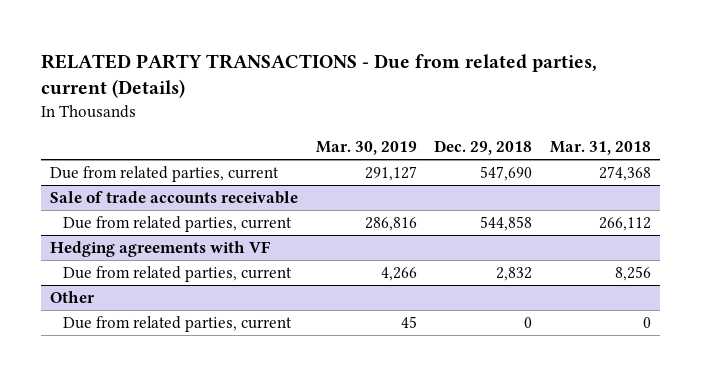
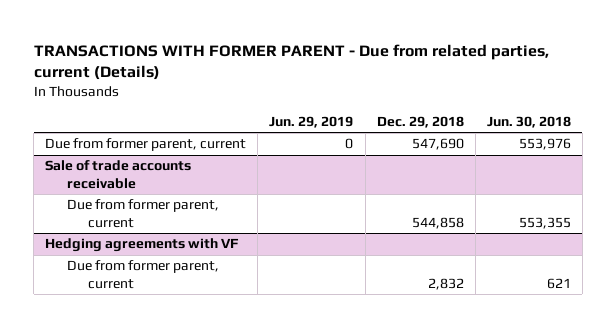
[41,53,598,99] RELATED PARTY TRANSACTIONS - Due from related parties, current (Details) -> [33,43,549,81] TRANSACTIONS WITH FORMER PARENT - Due from related parties, current (Details)
[315,141,417,156] Mar. 30, 2019 -> none
[549,141,651,156] Mar. 31, 2018 -> none
none -> [269,115,354,128] Jun. 29, 2019
none -> [486,115,571,128] Jun. 30, 2018
[50,165,280,182] Due from related parties, current -> [45,138,247,152] Due from former parent, current
[63,215,293,232] Due from related parties, current -> [66,199,219,228] Due from former parent, current
[50,290,96,303] Other -> none
[63,315,293,332] Due from related parties, current -> none
[63,265,293,282] Due from related parties, current -> [66,260,219,289] Due from former parent, current

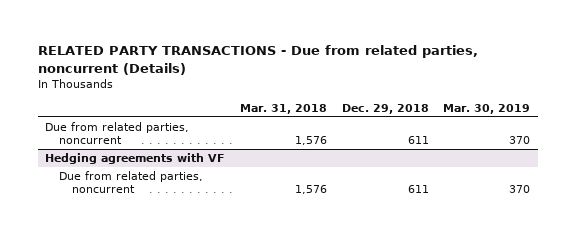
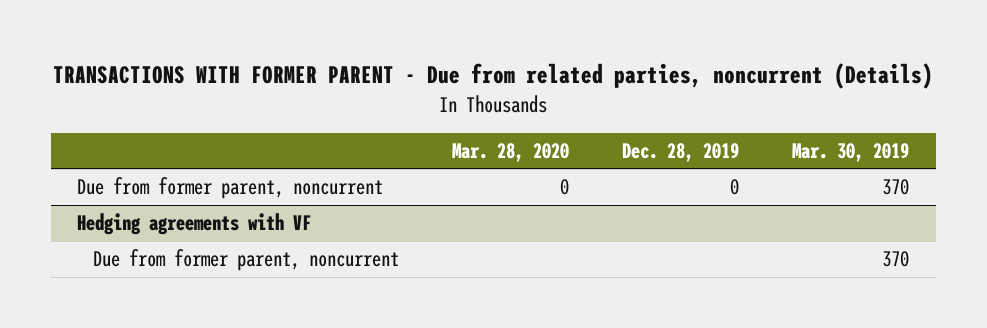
[38,45,479,75] RELATED PARTY TRANSACTIONS - Due from related parties, noncurrent (Details) -> [53,63,934,90] TRANSACTIONS WITH FORMER PARENT - Due from related parties, noncurrent (Details)
[240,103,328,114] Mar. 31, 2018 -> none
[341,103,429,114] Dec. 29, 2018 -> none
none -> [452,142,570,162] Mar. 28, 2020
none -> [622,142,740,162] Dec. 28, 2019
[45,122,190,145] Due from related parties, noncurrent -> [77,177,384,200] Due from former parent, noncurrent
[58,171,203,194] Due from related parties, noncurrent -> [93,249,400,272] Due from former parent, noncurrent

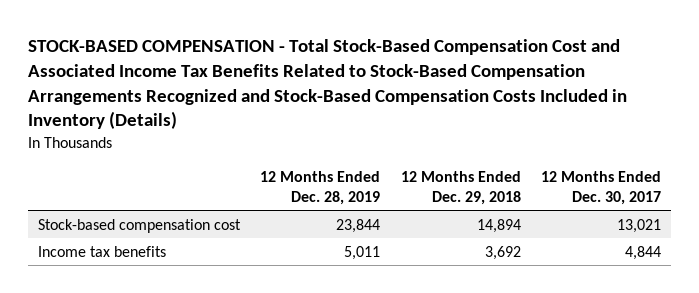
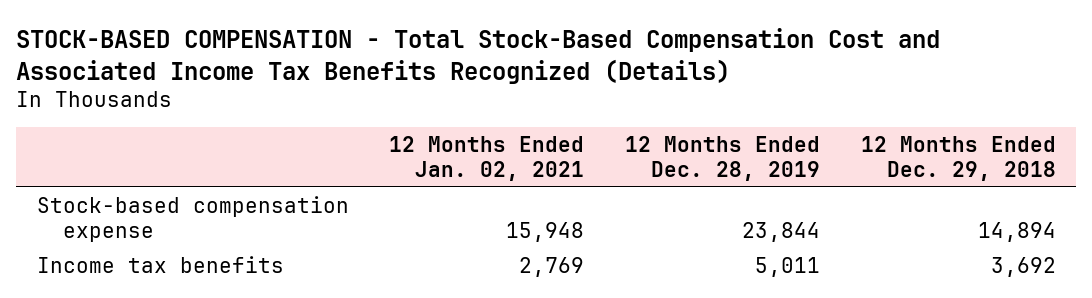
[27,39,627,130] STOCK-BASED COMPENSATION - Total Stock-Based Compensation Cost and Associated Income Tax Benefits Related to Stock-Based Compensation Arrangements Recognized and Stock-Based Compensation Costs Included in Inventory (Details) -> [16,27,941,84] STOCK-BASED COMPENSATION - Total Stock-Based Compensation Cost and Associated Income Tax Benefits Recognized (Details)
[540,171,661,206] 12 Months Ended Dec. 30, 2017 -> none
none -> [389,135,585,182] 12 Months Ended Jan. 02, 2021
[37,218,241,233] Stock-based compensation cost -> [36,195,349,242] Stock-based compensation expense

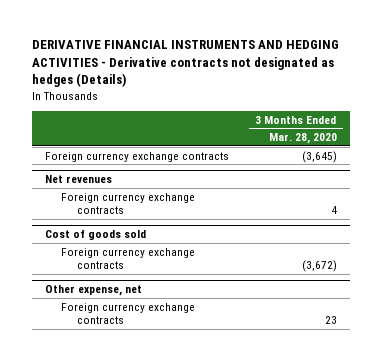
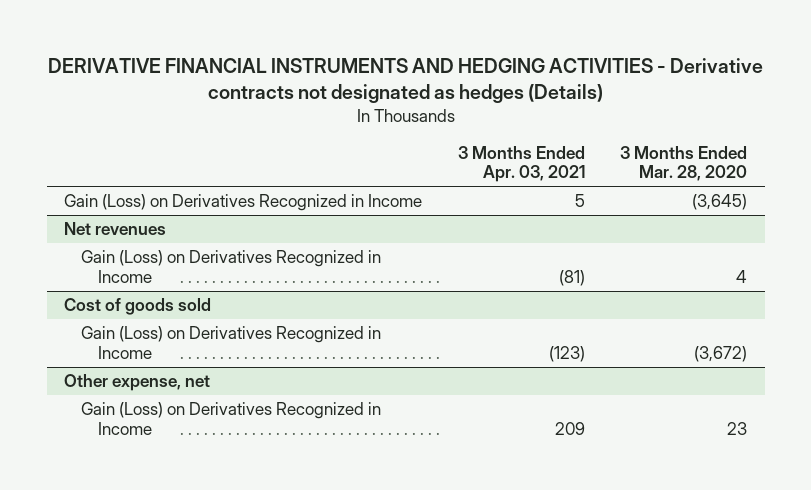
none -> [457,145,585,183] 3 Months Ended Apr. 03, 2021
[44,151,229,162] Foreign currency exchange contracts -> [64,194,423,212] Gain (Loss) on Derivatives Recognized in Income
[61,192,196,214] Foreign currency exchange contracts -> [81,250,382,283] Gain (Loss) on Derivatives Recognized in Income
[61,247,196,269] Foreign currency exchange contracts -> [81,326,382,359] Gain (Loss) on Derivatives Recognized in Income
[61,302,196,324] Foreign currency exchange contracts -> [81,402,382,435] Gain (Loss) on Derivatives Recognized in Income

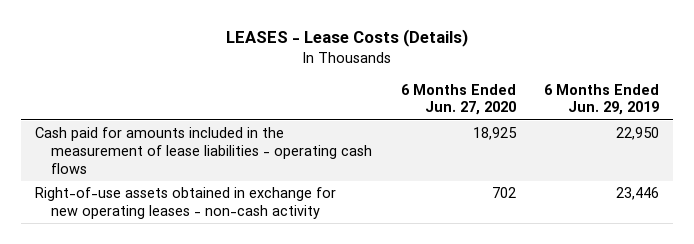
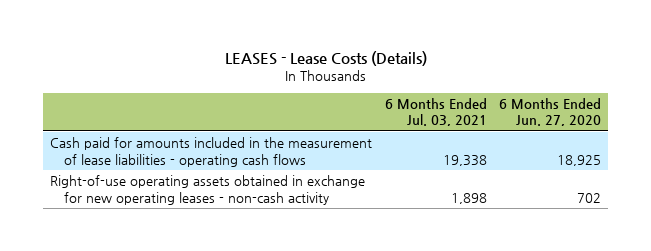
[543,83,659,116] 6 Months Ended Jun. 29, 2019 -> none
none -> [384,98,487,127] 6 Months Ended Jul. 03, 2021
[35,187,337,220] Right-of-use assets obtained in exchange for new operating leases - non-cash activity -> [49,175,365,205] Right-of-use operating assets obtained in exchange for new operating leases - non-cash activity

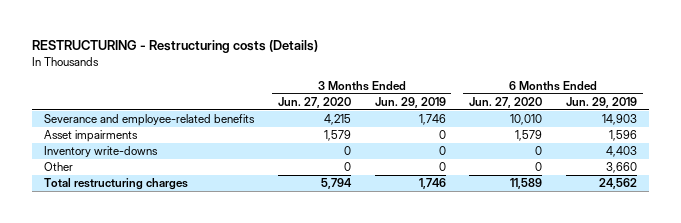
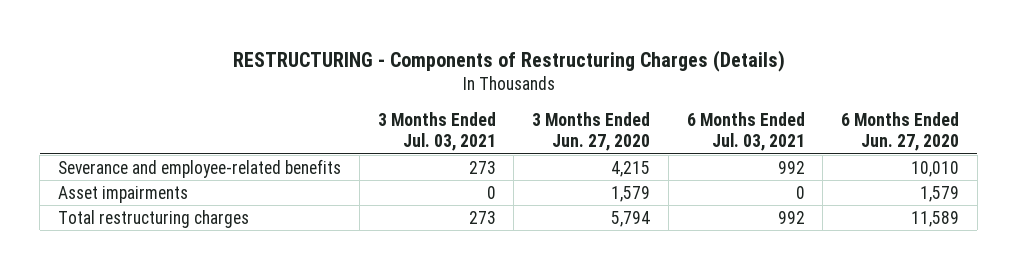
[32,40,319,54] RESTRUCTURING - Restructuring costs (Details) -> [232,49,785,72] RESTRUCTURING - Components of Restructuring Charges (Details)
[374,96,446,108] Jun. 29, 2019 -> none
[565,96,637,108] Jun. 29, 2019 -> none
none -> [377,112,496,152] 3 Months Ended Jul. 03, 2021
none -> [686,112,805,152] 6 Months Ended Jul. 03, 2021
[44,146,159,158] Inventory write-downs -> none
[44,162,74,172] Other -> none

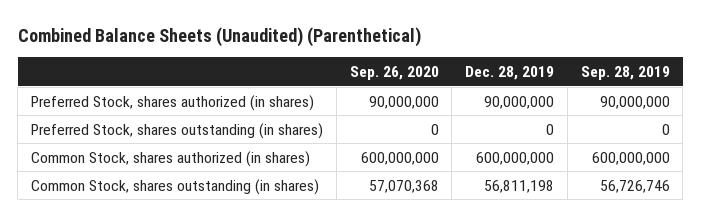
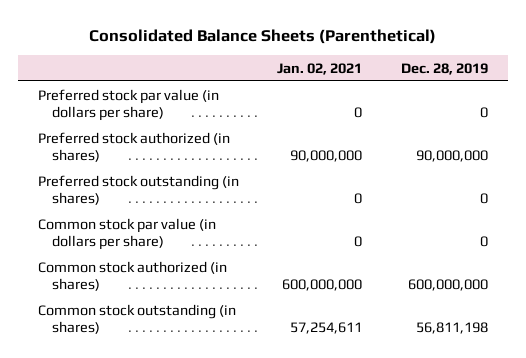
[17,26,421,47] Combined Balance Sheets (Unaudited) (Parenthetical) -> [88,28,436,44] Consolidated Balance Sheets (Parenthetical)
[349,66,439,81] Sep. 26, 2020 -> none
[580,66,670,81] Sep. 28, 2019 -> none
none -> [277,62,363,75] Jan. 02, 2021
none -> [37,88,219,121] Preferred stock par value (in dollars per share)
[31,94,315,111] Preferred Stock, shares authorized (in shares) -> [37,131,230,162] Preferred stock authorized (in shares)
[31,122,324,139] Preferred Stock, shares outstanding (in shares) -> [37,174,239,205] Preferred stock outstanding (in shares)
none -> [37,217,216,250] Common stock par value (in dollars per share)
[31,150,311,167] Common Stock, shares authorized (in shares) -> [37,260,227,291] Common stock authorized (in shares)
[31,178,320,195] Common Stock, shares outstanding (in shares) -> [37,303,236,334] Common stock outstanding (in shares)

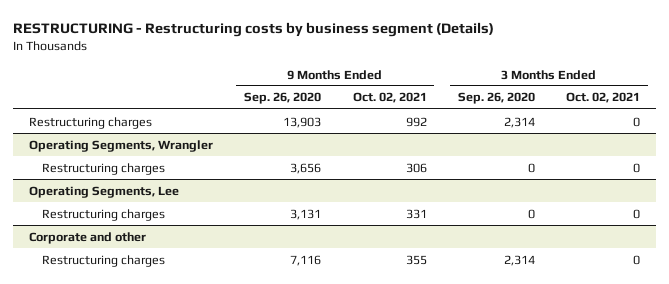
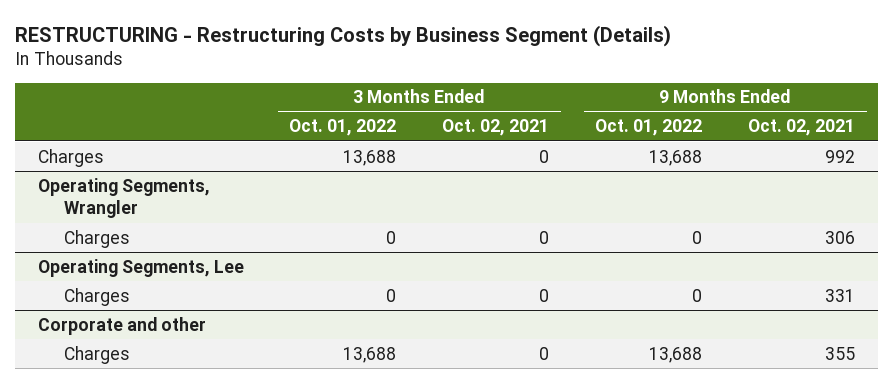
[13,22,495,38] RESTRUCTURING - Restructuring costs by business segment (Details) -> [14,24,671,47] RESTRUCTURING - Restructuring Costs by Business Segment (Details)
[244,92,322,105] Sep. 26, 2020 -> none
[457,92,535,105] Sep. 26, 2020 -> none
none -> [289,119,397,137] Oct. 01, 2022
none -> [595,119,703,137] Oct. 01, 2022
[28,116,152,129] Restructuring charges -> [37,148,104,167] Charges
[41,162,165,175] Restructuring charges -> [64,229,131,248] Charges
[41,208,165,221] Restructuring charges -> [64,287,131,306] Charges
[41,254,165,267] Restructuring charges -> [64,345,131,364] Charges

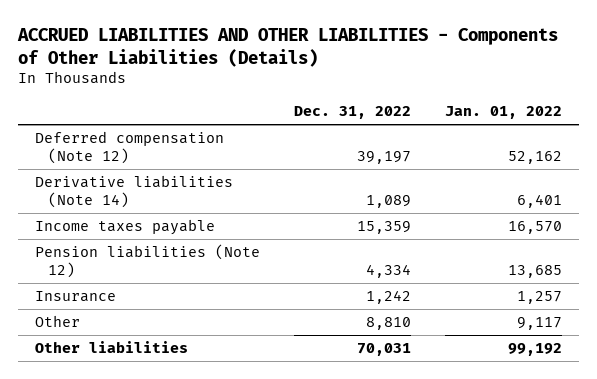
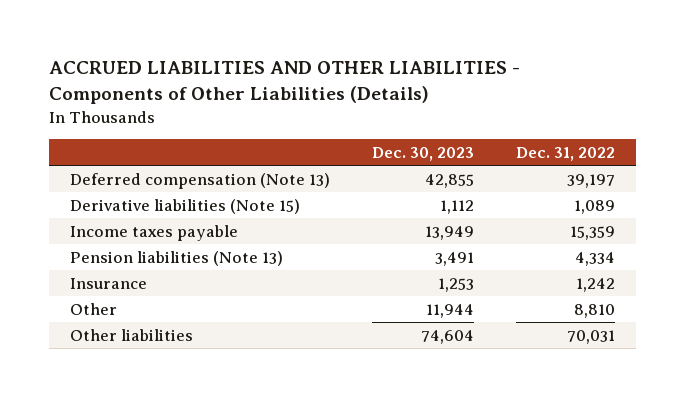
[444,106,562,120] Jan. 01, 2022 -> none
none -> [371,147,474,162] Dec. 30, 2023
[34,131,224,164] Deferred compensation (Note 12) -> [69,172,330,189] Deferred compensation (Note 13)
[34,175,233,208] Derivative liabilities (Note 14) -> [69,198,300,214] Derivative liabilities (Note 15)
[34,244,260,278] Pension liabilities (Note 12) -> [69,250,283,266] Pension liabilities (Note 13)

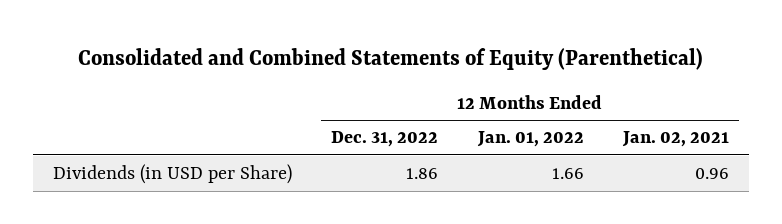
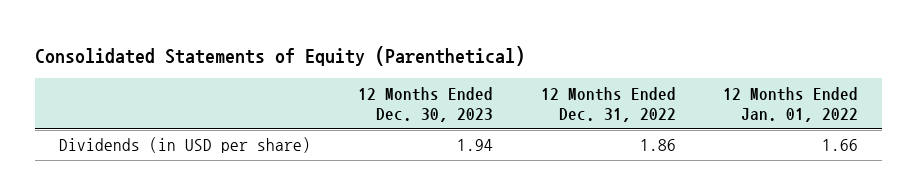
[77,47,703,70] Consolidated and Combined Statements of Equity (Parenthetical) -> [35,45,526,66] Consolidated Statements of Equity (Parenthetical)
[622,131,730,148] Jan. 02, 2021 -> none
none -> [358,86,494,123] 12 Months Ended Dec. 30, 2023
[52,164,292,185] Dividends (in USD per Share) -> [58,137,311,154] Dividends (in USD per share)

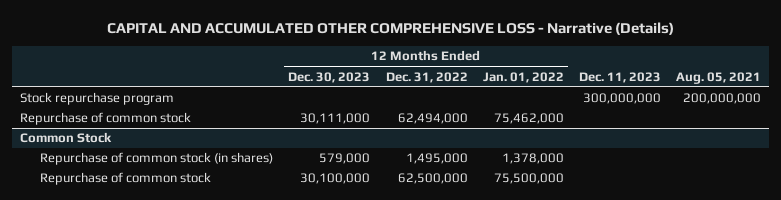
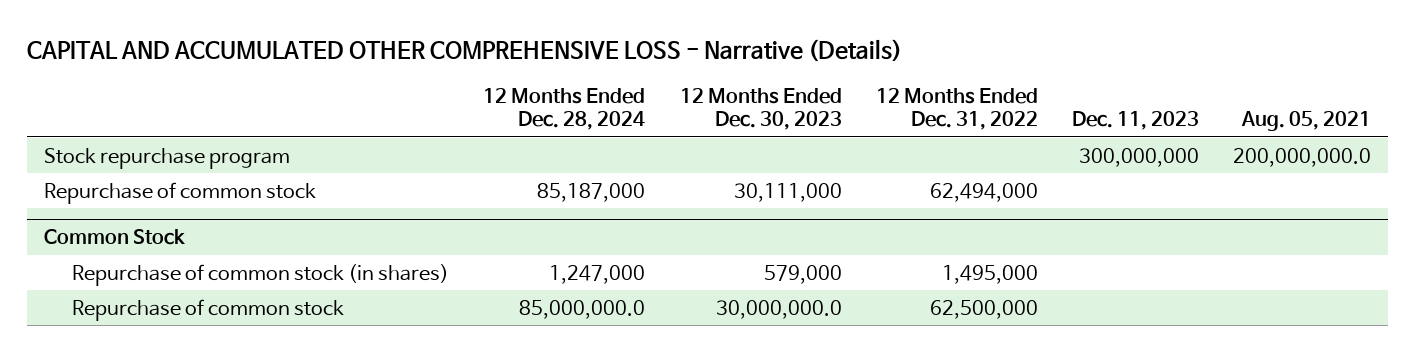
[482,71,564,83] Jan. 01, 2022 -> none
none -> [483,88,646,131] 12 Months Ended Dec. 28, 2024
[683,93,762,105] 200,000,000 -> [1232,147,1371,167] 200,000,000.0
[300,173,371,185] 30,100,000 -> [715,299,842,319] 30,000,000.0

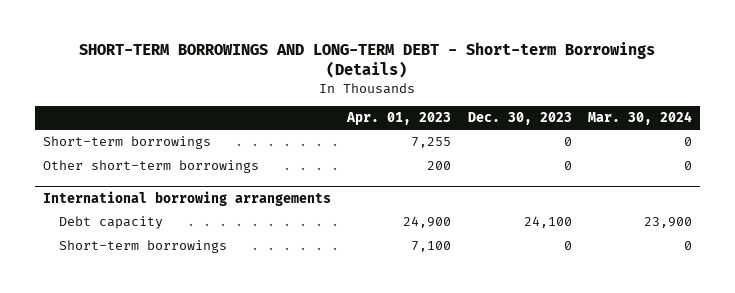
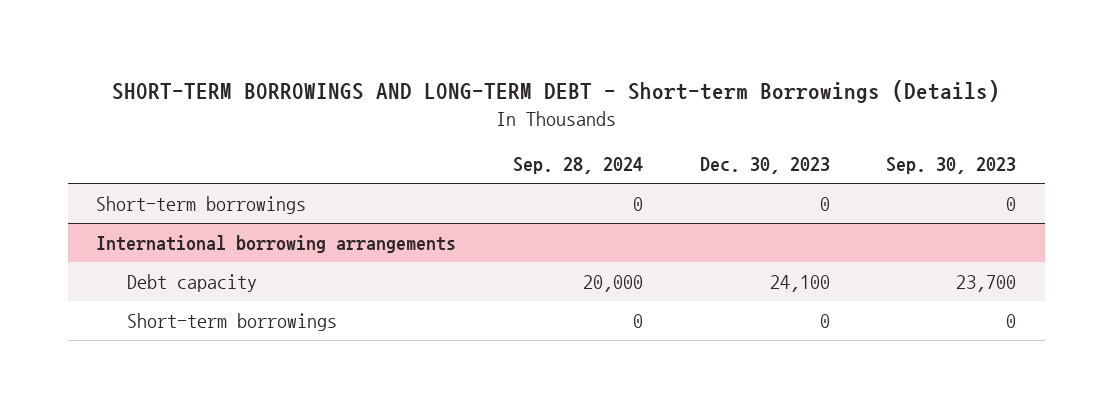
[346,112,452,126] Apr. 01, 2023 -> none
[588,111,693,126] Mar. 30, 2024 -> none
none -> [512,157,643,175] Sep. 28, 2024
none -> [886,157,1017,175] Sep. 30, 2023
[42,160,259,174] Other short-term borrowings -> none

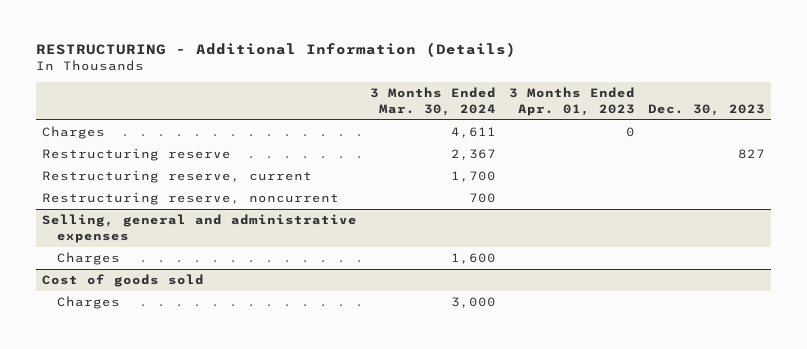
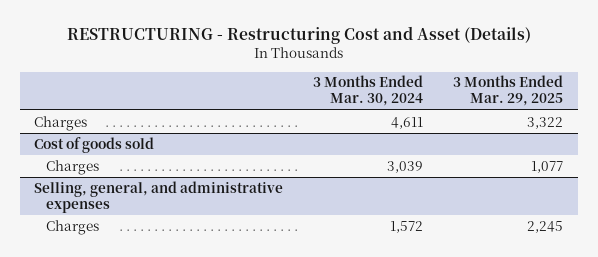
[35,41,516,57] RESTRUCTURING - Additional Information (Details) -> [66,26,531,45] RESTRUCTURING - Restructuring Cost and Asset (Details)
[508,87,635,116] 3 Months Ended Apr. 01, 2023 -> none
[647,103,765,116] Dec. 30, 2023 -> none
none -> [453,75,564,107] 3 Months Ended Mar. 29, 2025
[42,148,232,162] Restructuring reserve -> none
[42,170,313,184] Restructuring reserve, current -> none
[42,192,340,206] Restructuring reserve, noncurrent -> none
[42,214,358,243] Selling, general and administrative expenses -> none
[56,252,120,266] Charges -> none
[450,297,496,309] 3,000 -> [387,160,424,173] 3,039
none -> [34,180,284,213] Selling, general, and administrative expenses
none -> [46,219,100,235] Charges

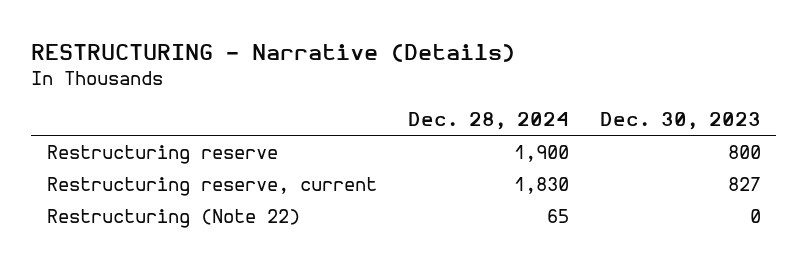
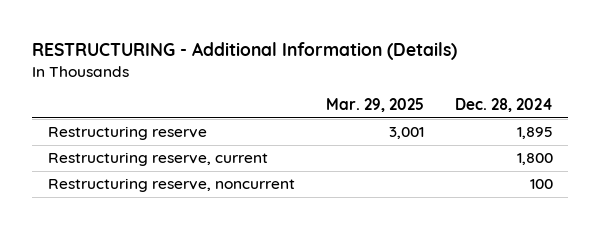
[31,43,516,62] RESTRUCTURING - Narrative (Details) -> [32,41,458,60] RESTRUCTURING - Additional Information (Details)
[599,112,761,131] Dec. 30, 2023 -> none
none -> [325,98,424,113] Mar. 29, 2025
[513,144,569,162] 1,900 -> [516,127,553,140] 1,895
[513,176,569,194] 1,830 -> [516,153,553,166] 1,800
[46,208,300,228] Restructuring (Note 22) -> [47,178,295,193] Restructuring reserve, noncurrent
[546,208,569,223] 65 -> [529,179,553,190] 100

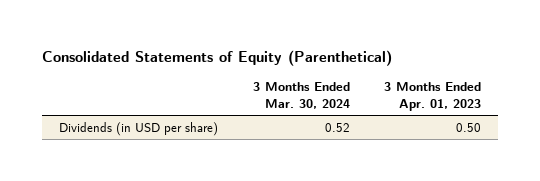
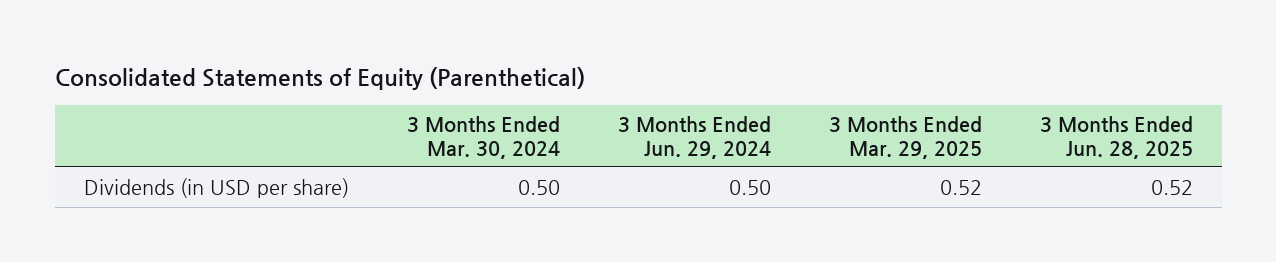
[383,82,481,112] 3 Months Ended Apr. 01, 2023 -> none
none -> [617,116,771,159] 3 Months Ended Jun. 29, 2024
none -> [828,116,982,159] 3 Months Ended Mar. 29, 2025
none -> [1039,116,1193,159] 3 Months Ended Jun. 28, 2025
[324,123,350,133] 0.52 -> [517,180,560,196] 0.50

